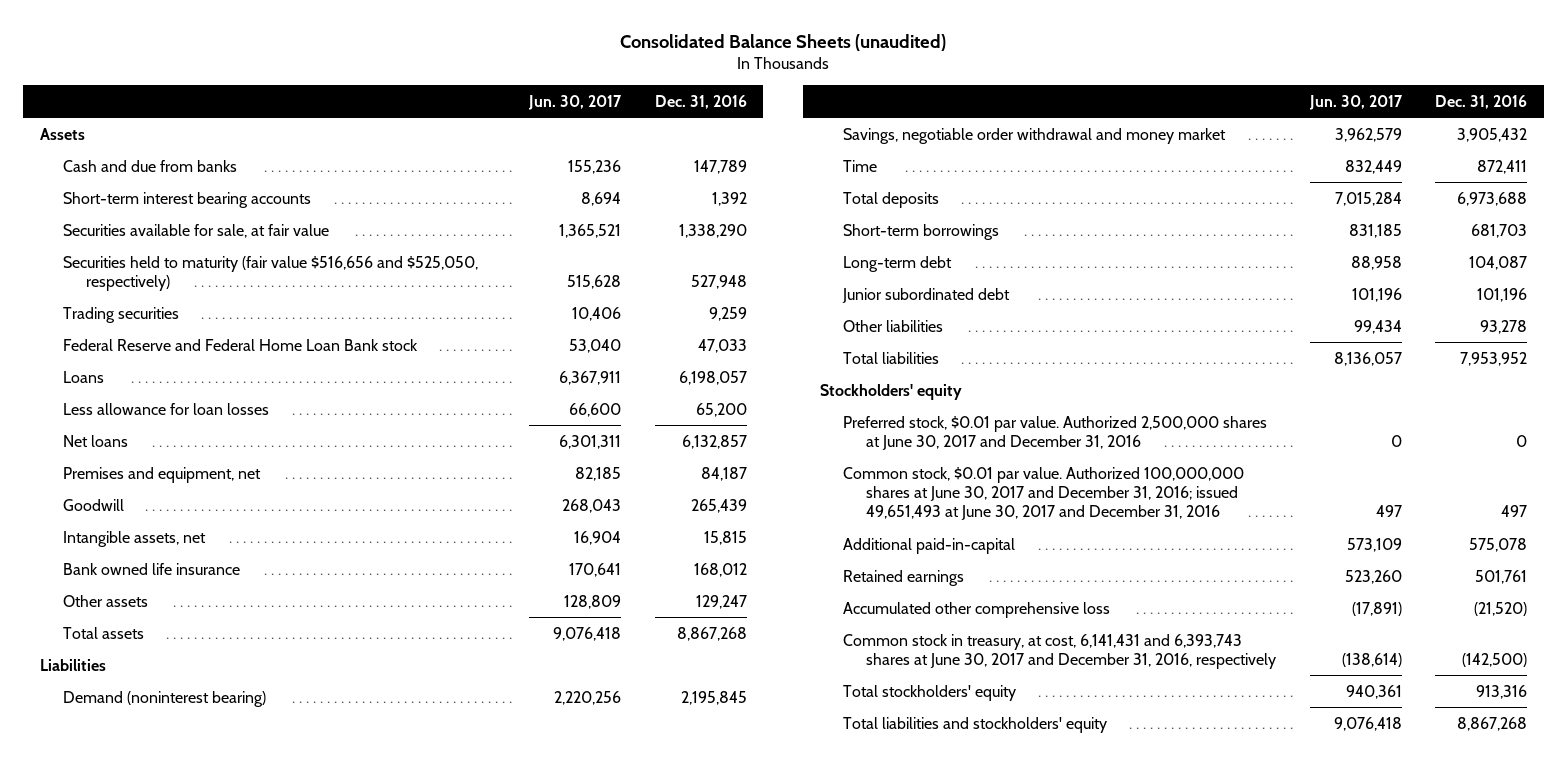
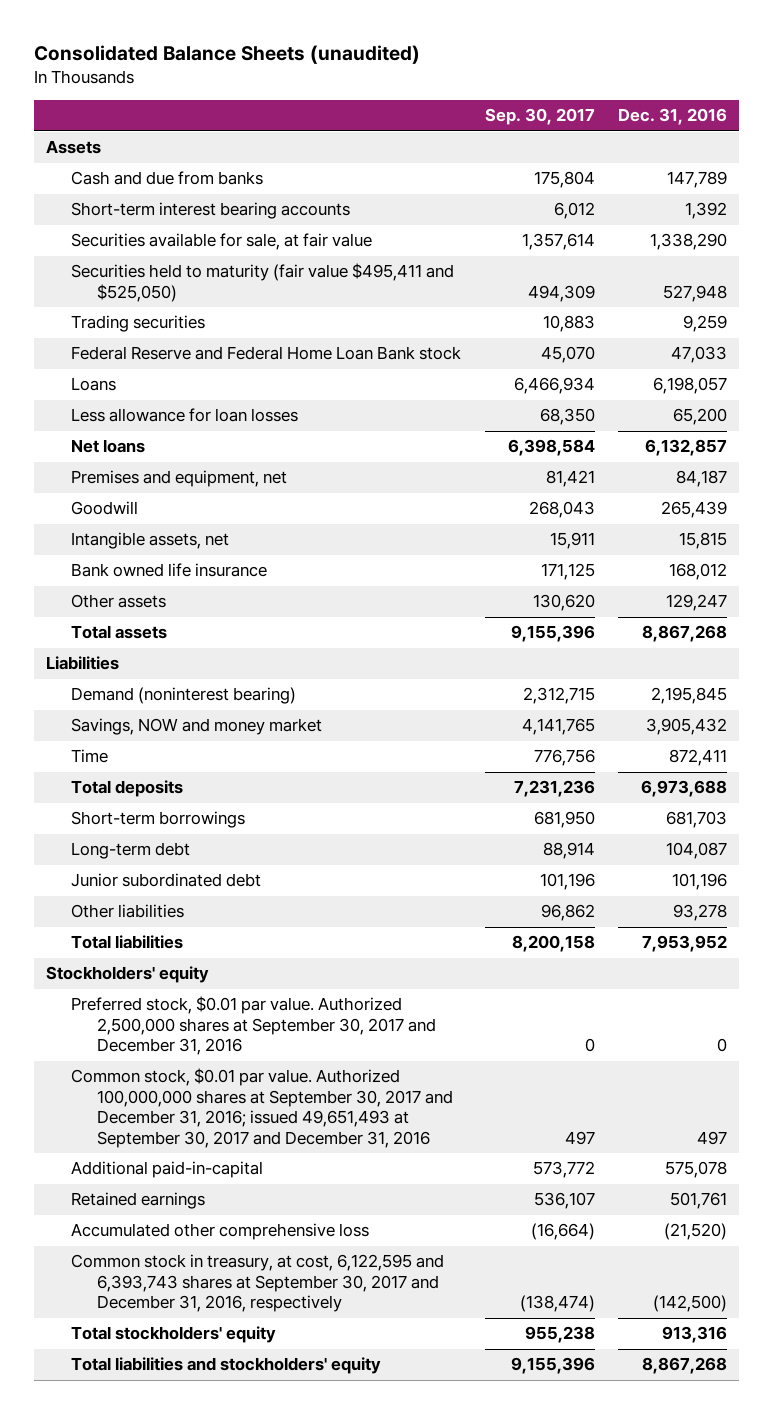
[528,94,623,110] Jun. 30, 2017 -> none
none -> [484,108,595,126] Sep. 30, 2017
[62,255,478,291] Securities held to maturity (fair value $516,656 and $525,050, respectively) -> [71,263,455,302] Securities held to maturity (fair value $495,411 and $525,050)
[843,127,1227,144] Savings, negotiable order withdrawal and money market -> [71,718,323,736] Savings, NOW and money market
[843,415,1268,450] Preferred stock, $0.01 par value. Authorized 2,500,000 shares at June 30, 2017 and December 31, 2016 -> [71,996,436,1056] Preferred stock, $0.01 par value. Authorized 2,500,000 shares at September 30, 2017 and December 31, 2016
[843,466,1245,521] Common stock, $0.01 par value. Authorized 100,000,000 shares at June 30, 2017 and December 31, 2016; issued 49,651,493 at June 30, 2017 and December 31, 2016 -> [71,1068,453,1148] Common stock, $0.01 par value. Authorized 100,000,000 shares at September 30, 2017 and December 31, 2016; issued 49,651,493 at September 30, 2017 and December 31, 2016
[843,633,1277,669] Common stock in treasury, at cost, 6,141,431 and 6,393,743 shares at June 30, 2017 and December 31, 2016, respectively -> [71,1254,445,1313] Common stock in treasury, at cost, 6,122,595 and 6,393,743 shares at September 30, 2017 and December 31, 2016, respectively

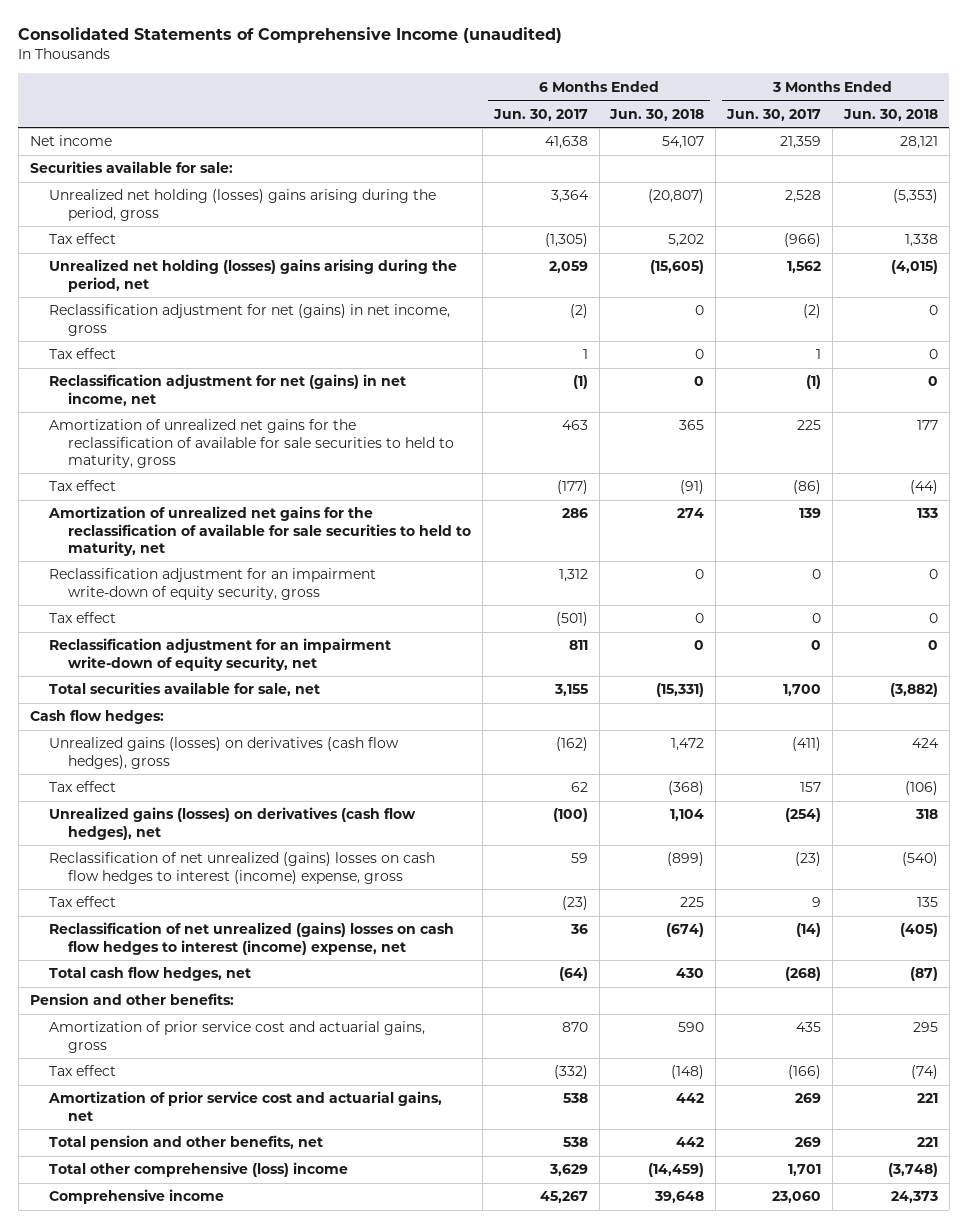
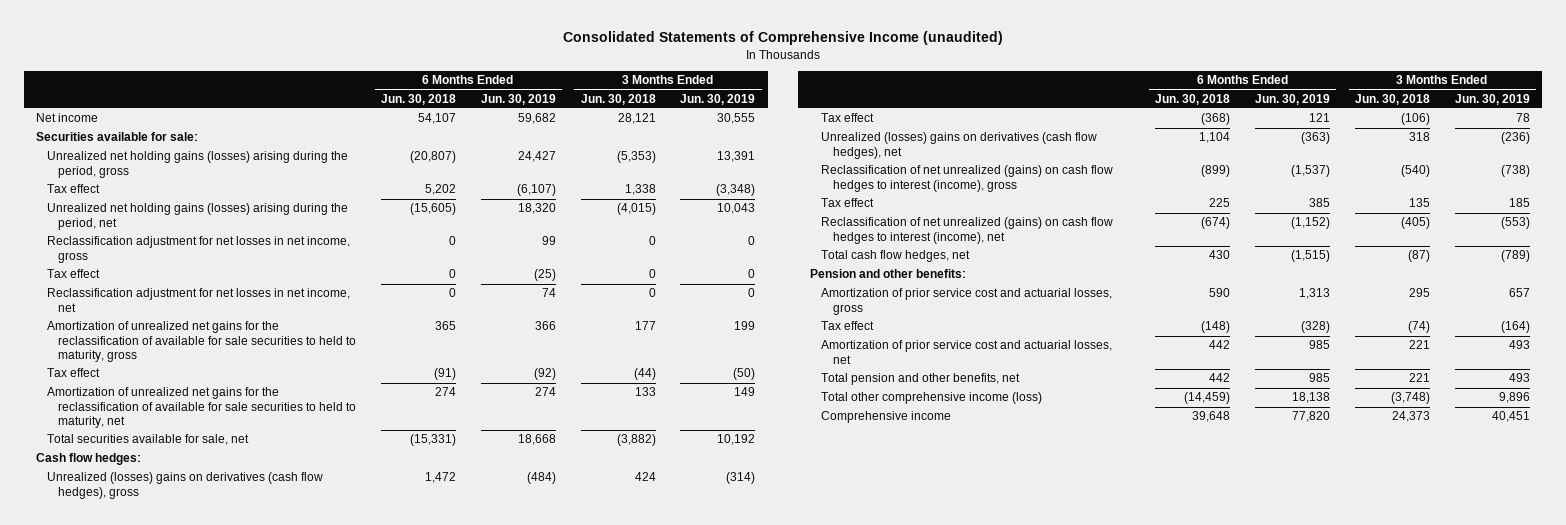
[492,108,588,121] Jun. 30, 2017 -> none
[726,108,822,121] Jun. 30, 2017 -> none
none -> [480,93,556,105] Jun. 30, 2019
none -> [680,93,756,105] Jun. 30, 2019
[48,189,436,221] Unrealized net holding (losses) gains arising during the period, gross -> [47,151,349,178] Unrealized net holding gains (losses) arising during the period, gross
[48,259,457,292] Unrealized net holding (losses) gains arising during the period, net -> [47,203,349,230] Unrealized net holding gains (losses) arising during the period, net
[48,304,450,336] Reclassification adjustment for net (gains) in net income, gross -> [47,236,351,263] Reclassification adjustment for net losses in net income, gross
[48,374,406,406] Reclassification adjustment for net (gains) in net income, net -> [47,288,351,312] Reclassification adjustment for net losses in net income, net
[48,568,376,600] Reclassification adjustment for an impairment write-down of equity security, gross -> none
[48,612,116,624] Tax effect -> none
[48,638,391,671] Reclassification adjustment for an impairment write-down of equity security, net -> none
[48,737,399,769] Unrealized gains (losses) on derivatives (cash flow hedges), gross -> [47,472,324,499] Unrealized (losses) gains on derivatives (cash flow hedges), gross
[48,807,416,840] Unrealized gains (losses) on derivatives (cash flow hedges), net -> [821,132,1098,159] Unrealized (losses) gains on derivatives (cash flow hedges), net
[48,852,435,884] Reclassification of net unrealized (gains) losses on cash flow hedges to interest (income) expense, gross -> [821,165,1114,192] Reclassification of net unrealized (gains) on cash flow hedges to interest (income), gross
[48,922,454,955] Reclassification of net unrealized (gains) losses on cash flow hedges to interest (income) expense, net -> [821,217,1114,244] Reclassification of net unrealized (gains) on cash flow hedges to interest (income), net
[48,1021,425,1053] Amortization of prior service cost and actuarial gains, gross -> [821,288,1113,315] Amortization of prior service cost and actuarial losses, gross
[47,1091,442,1121] Amortization of prior service cost and actuarial gains, net -> [821,340,1113,364] Amortization of prior service cost and actuarial losses, net
[48,1162,348,1178] Total other comprehensive (loss) income -> [821,392,1043,405] Total other comprehensive income (loss)

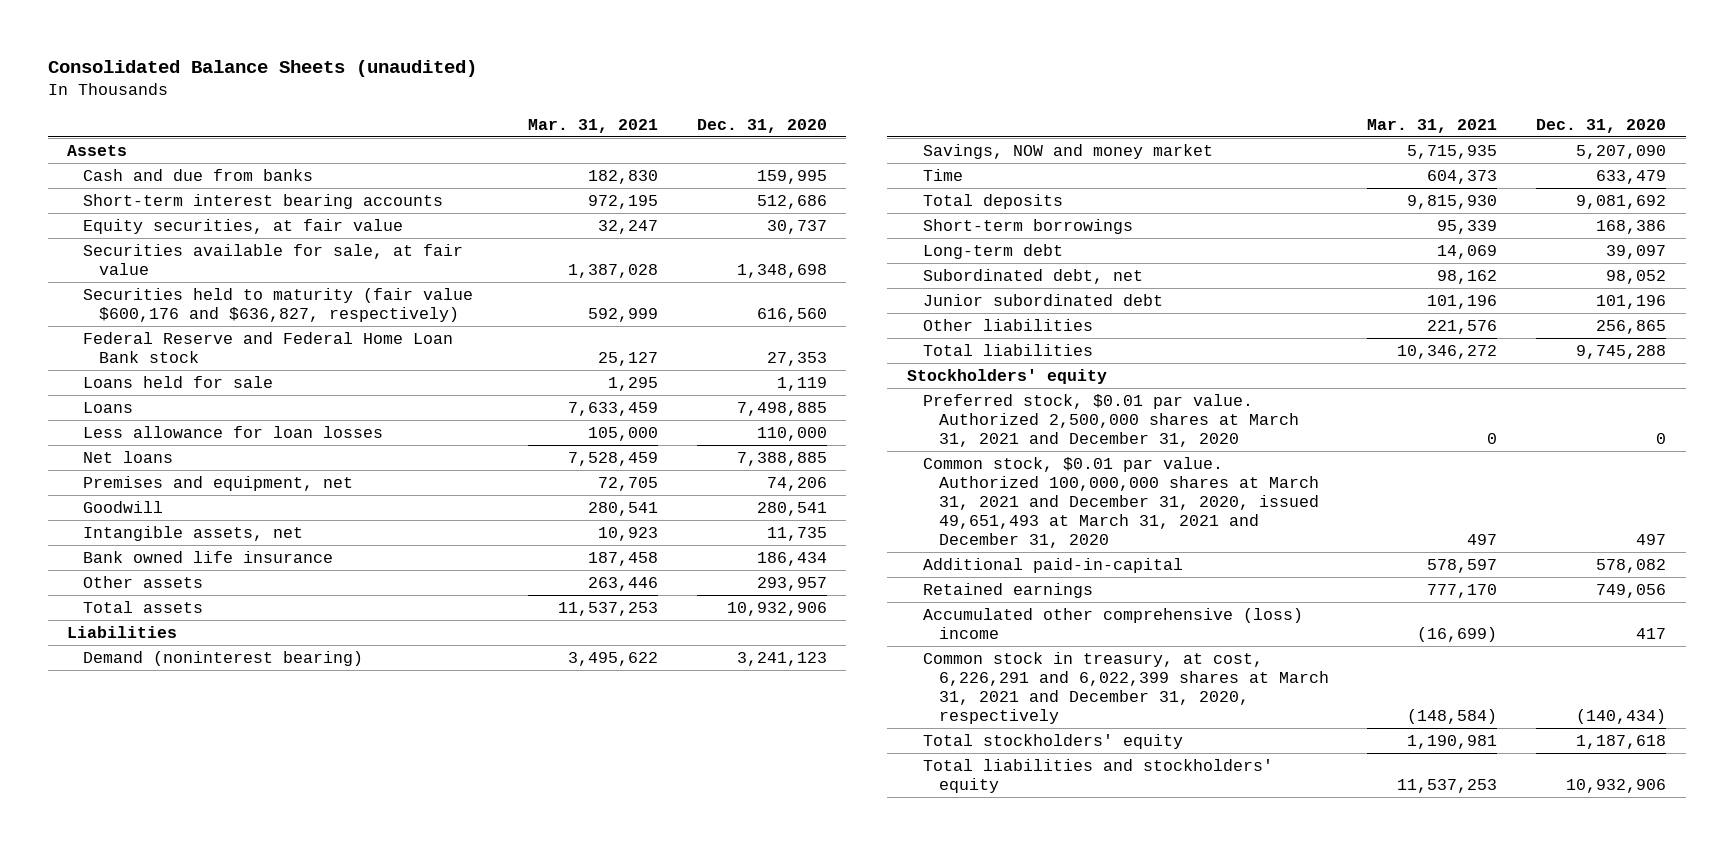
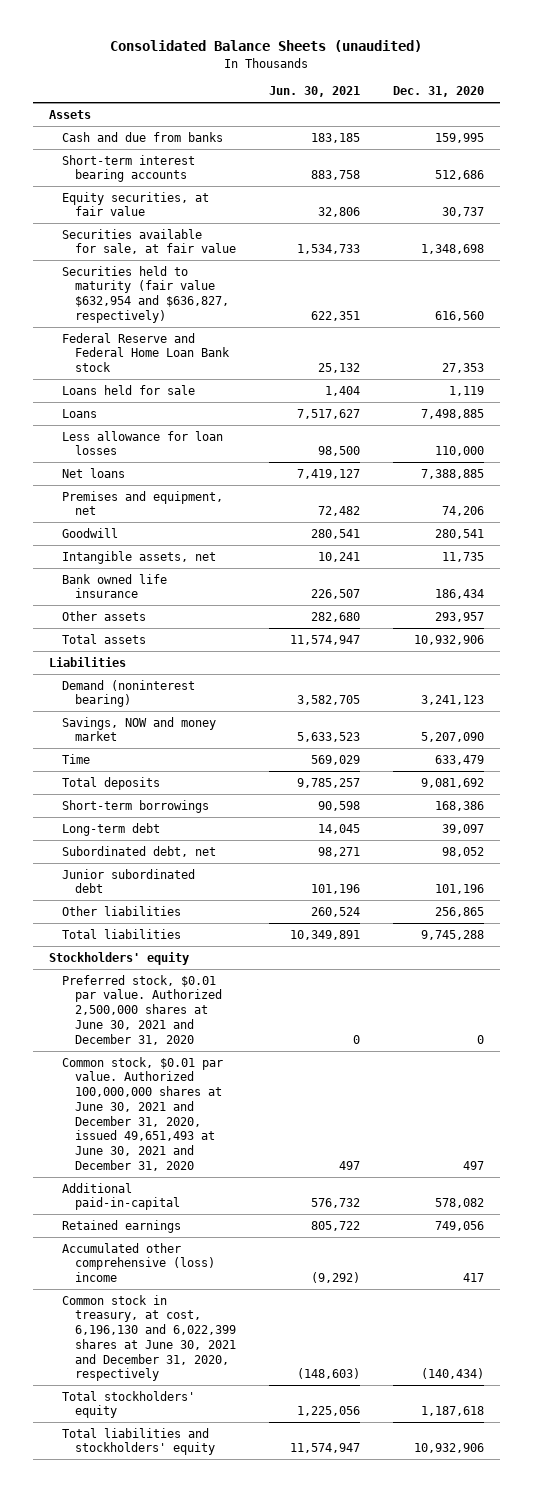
[527,118,658,133] Mar. 31, 2021 -> none
none -> [269,86,361,98] Jun. 30, 2021
[83,287,474,322] Securities held to maturity (fair value $600,176 and $636,827, respectively) -> [62,265,230,323] Securities held to maturity (fair value $632,954 and $636,827, respectively)
[922,393,1299,447] Preferred stock, $0.01 par value. Authorized 2,500,000 shares at March 31, 2021 and December 31, 2020 -> [62,974,223,1045] Preferred stock, $0.01 par value. Authorized 2,500,000 shares at June 30, 2021 and December 31, 2020
[922,456,1319,549] Common stock, $0.01 par value. Authorized 100,000,000 shares at March 31, 2021 and December 31, 2020, issued 49,651,493 at March 31, 2021 and December 31, 2020 -> [62,1056,224,1171] Common stock, $0.01 par value. Authorized 100,000,000 shares at June 30, 2021 and December 31, 2020, issued 49,651,493 at June 30, 2021 and December 31, 2020
[922,651,1329,724] Common stock in treasury, at cost, 6,226,291 and 6,022,399 shares at March 31, 2021 and December 31, 2020, respectively -> [62,1294,237,1382] Common stock in treasury, at cost, 6,196,130 and 6,022,399 shares at June 30, 2021 and December 31, 2020, respectively

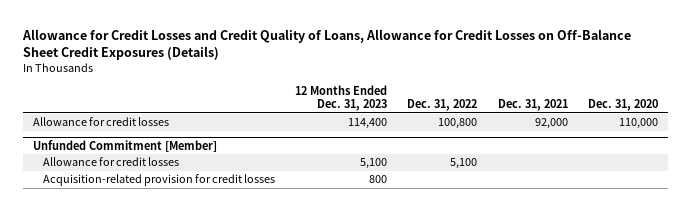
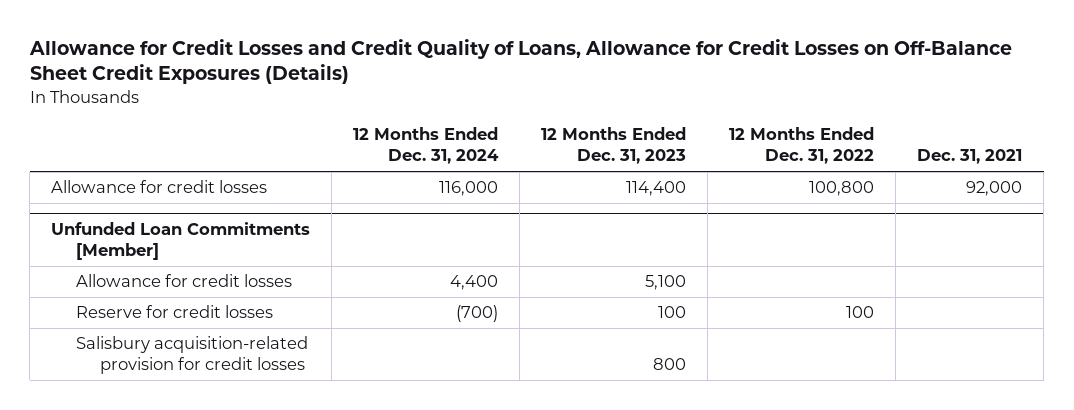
[407,99,478,112] Dec. 31, 2022 -> none
[587,99,658,112] Dec. 31, 2020 -> none
none -> [353,127,500,165] 12 Months Ended Dec. 31, 2024
none -> [729,127,875,165] 12 Months Ended Dec. 31, 2022
[32,139,217,152] Unfunded Commitment [Member] -> [51,221,311,260] Unfunded Loan Commitments [Member]
none -> [75,305,273,319] Reserve for credit losses
[43,174,276,187] Acquisition-related provision for credit losses -> [75,336,308,375] Salisbury acquisition-related provision for credit losses

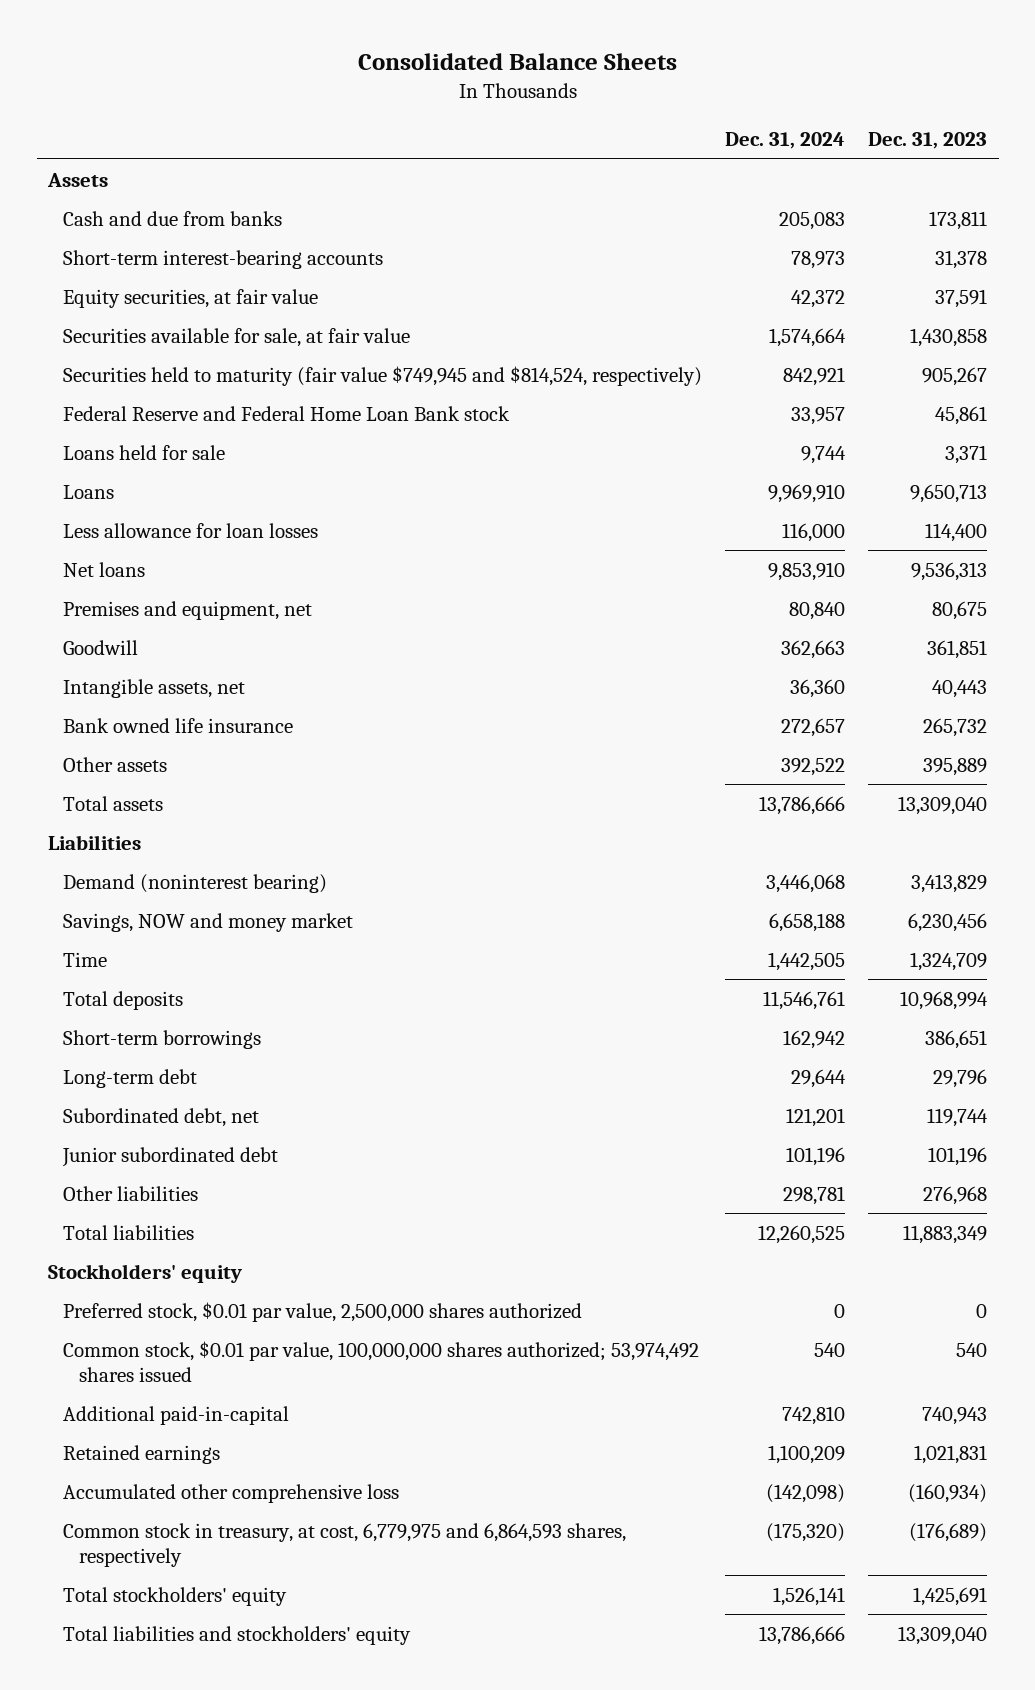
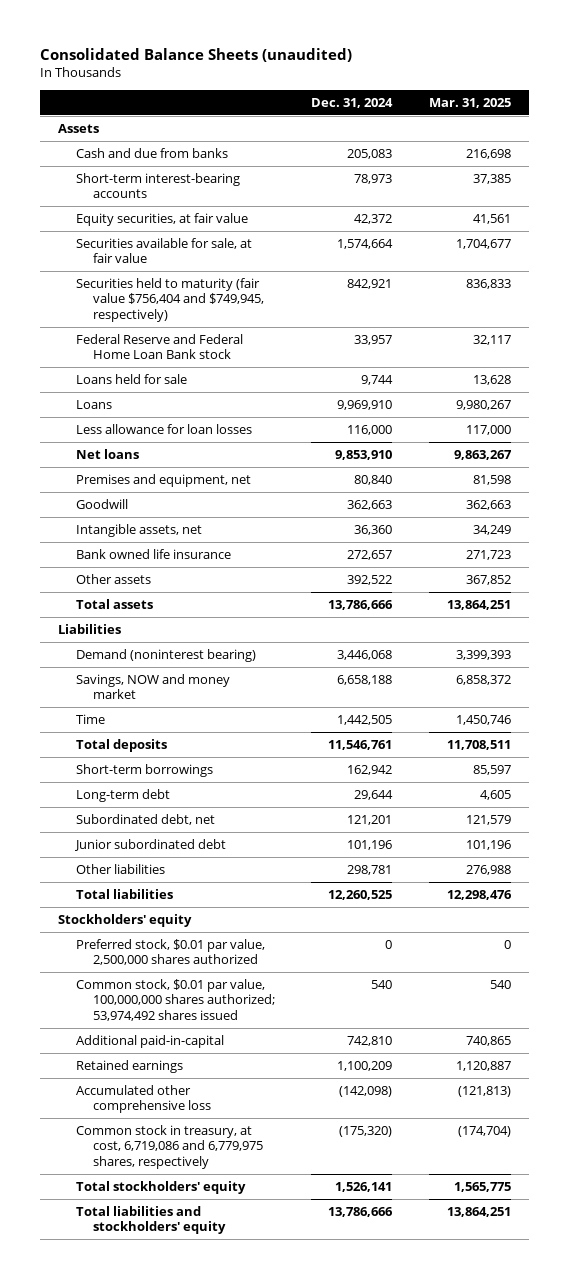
[357,52,677,70] Consolidated Balance Sheets -> [40,47,353,62] Consolidated Balance Sheets (unaudited)
[868,132,988,150] Dec. 31, 2023 -> none
none -> [428,97,511,108] Mar. 31, 2025
[63,365,703,386] Securities held to maturity (fair value $749,945 and $814,524, respectively) -> [75,278,265,322] Securities held to maturity (fair value $756,404 and $749,945, respectively)
[63,1522,627,1567] Common stock in treasury, at cost, 6,779,975 and 6,864,593 shares, respectively -> [75,1125,264,1169] Common stock in treasury, at cost, 6,719,086 and 6,779,975 shares, respectively

